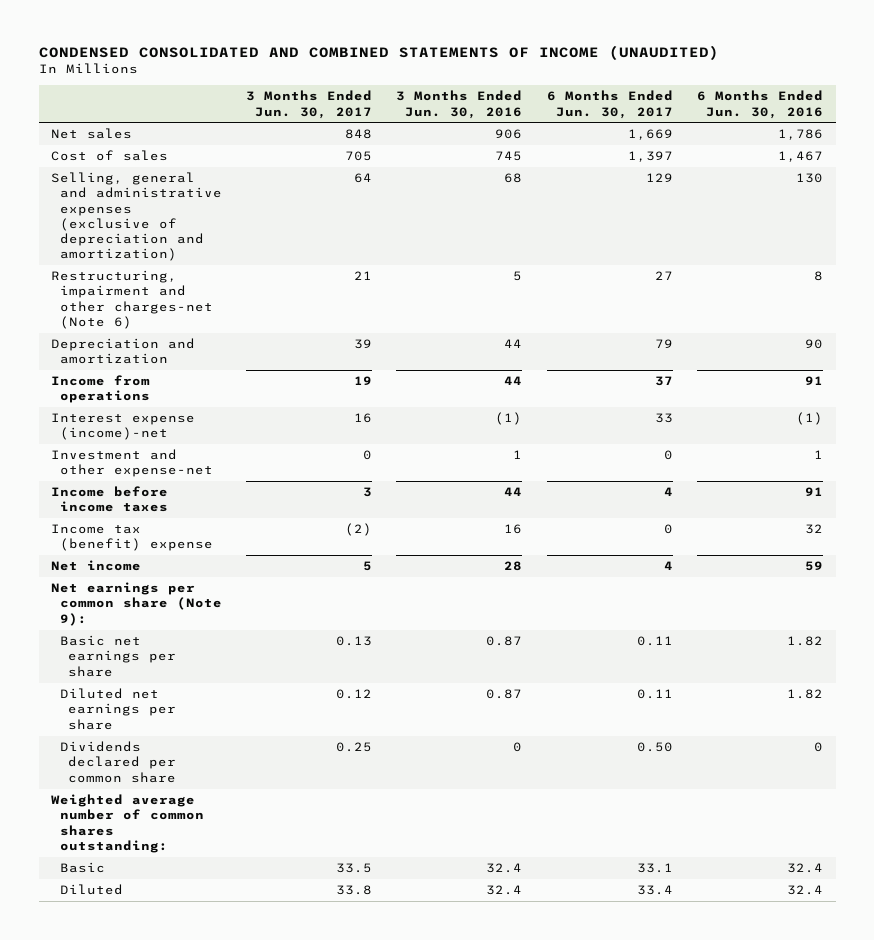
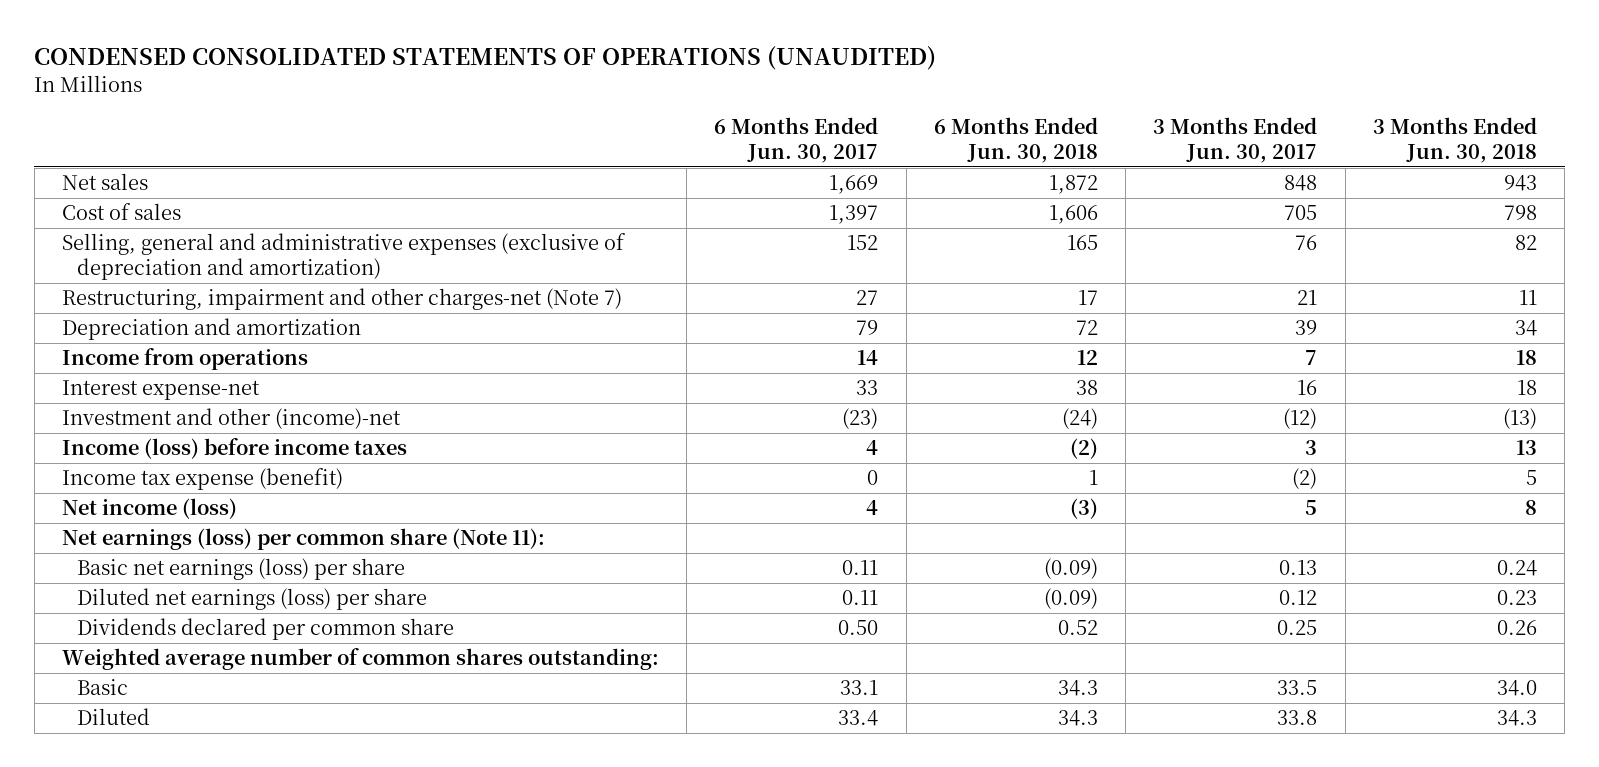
[38,45,719,61] CONDENSED CONSOLIDATED AND COMBINED STATEMENTS OF INCOME (UNAUDITED) -> [34,46,937,71] CONDENSED CONSOLIDATED STATEMENTS OF OPERATIONS (UNAUDITED)
[396,90,523,119] 3 Months Ended Jun. 30, 2016 -> none
[697,90,824,119] 6 Months Ended Jun. 30, 2016 -> none
none -> [933,117,1098,163] 6 Months Ended Jun. 30, 2018
none -> [1372,117,1537,163] 3 Months Ended Jun. 30, 2018
[353,173,372,184] 64 -> [1295,235,1318,251] 76
[645,173,673,183] 129 -> [847,235,879,251] 152
[50,270,213,329] Restructuring, impairment and other charges-net (Note 6) -> [61,288,622,311] Restructuring, impairment and other charges-net (Note 7)
[353,376,372,386] 19 -> [1305,350,1318,366] 7
[654,376,673,387] 37 -> [857,350,879,366] 14
[50,413,195,441] Interest expense (income)-net -> [61,380,260,401] Interest expense-net
[50,449,213,478] Investment and other expense-net -> [61,408,401,430] Investment and other (income)-net
[362,450,372,461] 0 -> [1283,408,1318,430] (12)
[663,450,673,461] 0 -> [842,408,879,430] (23)
[50,486,168,513] Income before income taxes -> [61,438,407,460] Income (loss) before income taxes
[50,524,213,552] Income tax (benefit) expense -> [61,468,343,491] Income tax expense (benefit)
[50,560,141,572] Net income -> [61,498,237,520] Net income (loss)
[50,582,222,626] Net earnings per common share (Note 9): -> [61,528,545,551] Net earnings (loss) per common share (Note 11):
[59,635,177,677] Basic net earnings per share -> [76,558,405,581] Basic net earnings (loss) per share
[59,688,177,730] Diluted net earnings per share -> [76,588,427,611] Diluted net earnings (loss) per share

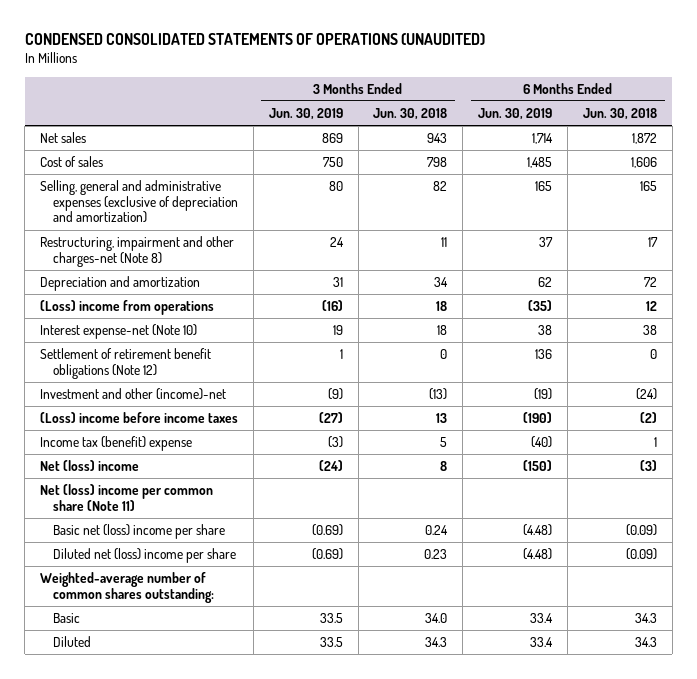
[714,117,879,163] 6 Months Ended Jun. 30, 2017 -> none
[1153,117,1318,163] 3 Months Ended Jun. 30, 2017 -> none
none -> [268,107,343,120] Jun. 30, 2019
none -> [478,107,553,120] Jun. 30, 2019
[61,288,622,311] Restructuring, impairment and other charges-net (Note 7) -> [40,235,235,267] Restructuring, impairment and other charges-net (Note 8)
[61,348,308,371] Income from operations -> [40,299,215,315] (Loss) income from operations
[61,380,260,401] Interest expense-net -> [40,323,198,339] Interest expense-net (Note 10)
none -> [40,347,212,379] Settlement of retirement benefit obligations (Note 12)
[76,618,454,641] Dividends declared per common share -> none
[61,438,407,460] Income (loss) before income taxes -> [40,411,239,423] (Loss) income before income taxes
[61,468,343,491] Income tax expense (benefit) -> [40,435,193,451] Income tax (benefit) expense
[61,498,237,520] Net income (loss) -> [40,459,140,471] Net (loss) income
[61,528,545,551] Net earnings (loss) per common share (Note 11): -> [40,483,214,511] Net (loss) income per common share (Note 11)
[76,558,405,581] Basic net earnings (loss) per share -> [52,523,225,539] Basic net (loss) income per share
[76,588,427,611] Diluted net earnings (loss) per share -> [52,547,236,563] Diluted net (loss) income per share
[61,648,659,671] Weighted average number of common shares outstanding: -> [40,571,214,603] Weighted-average number of common shares outstanding:

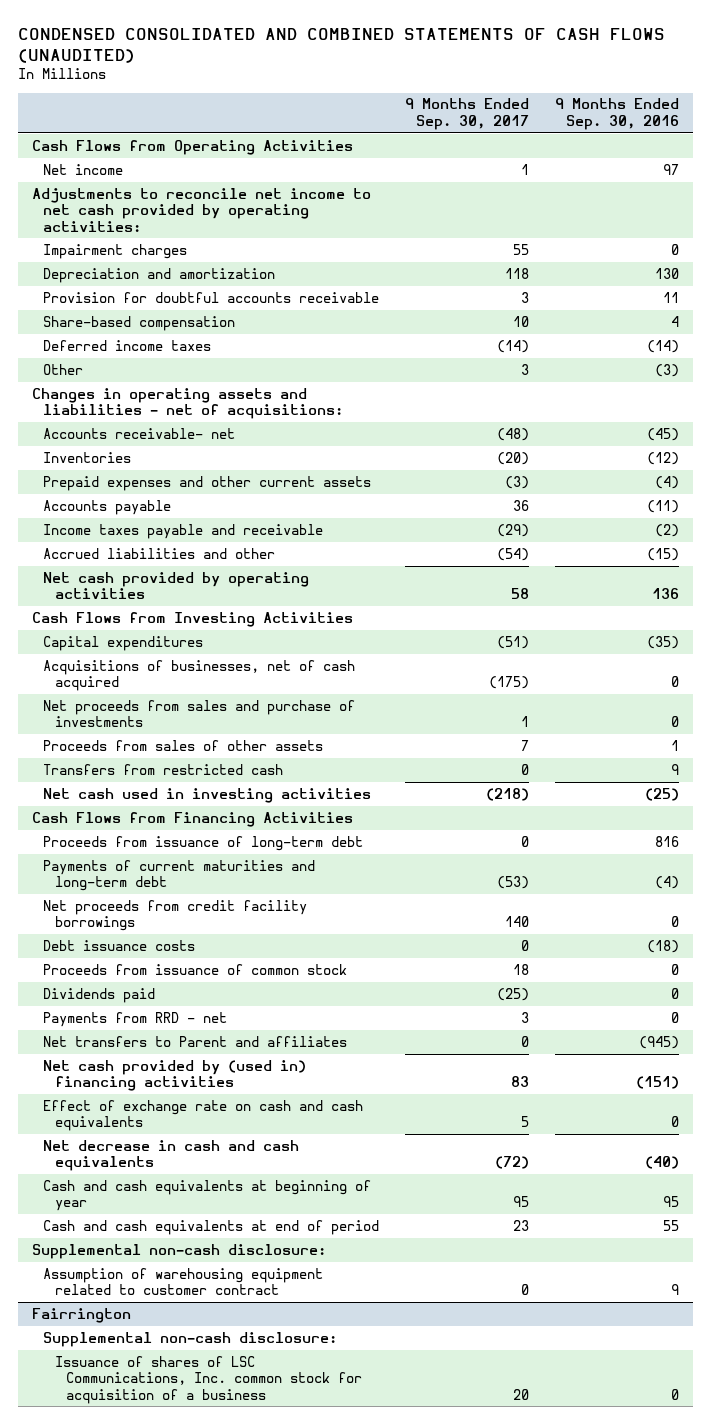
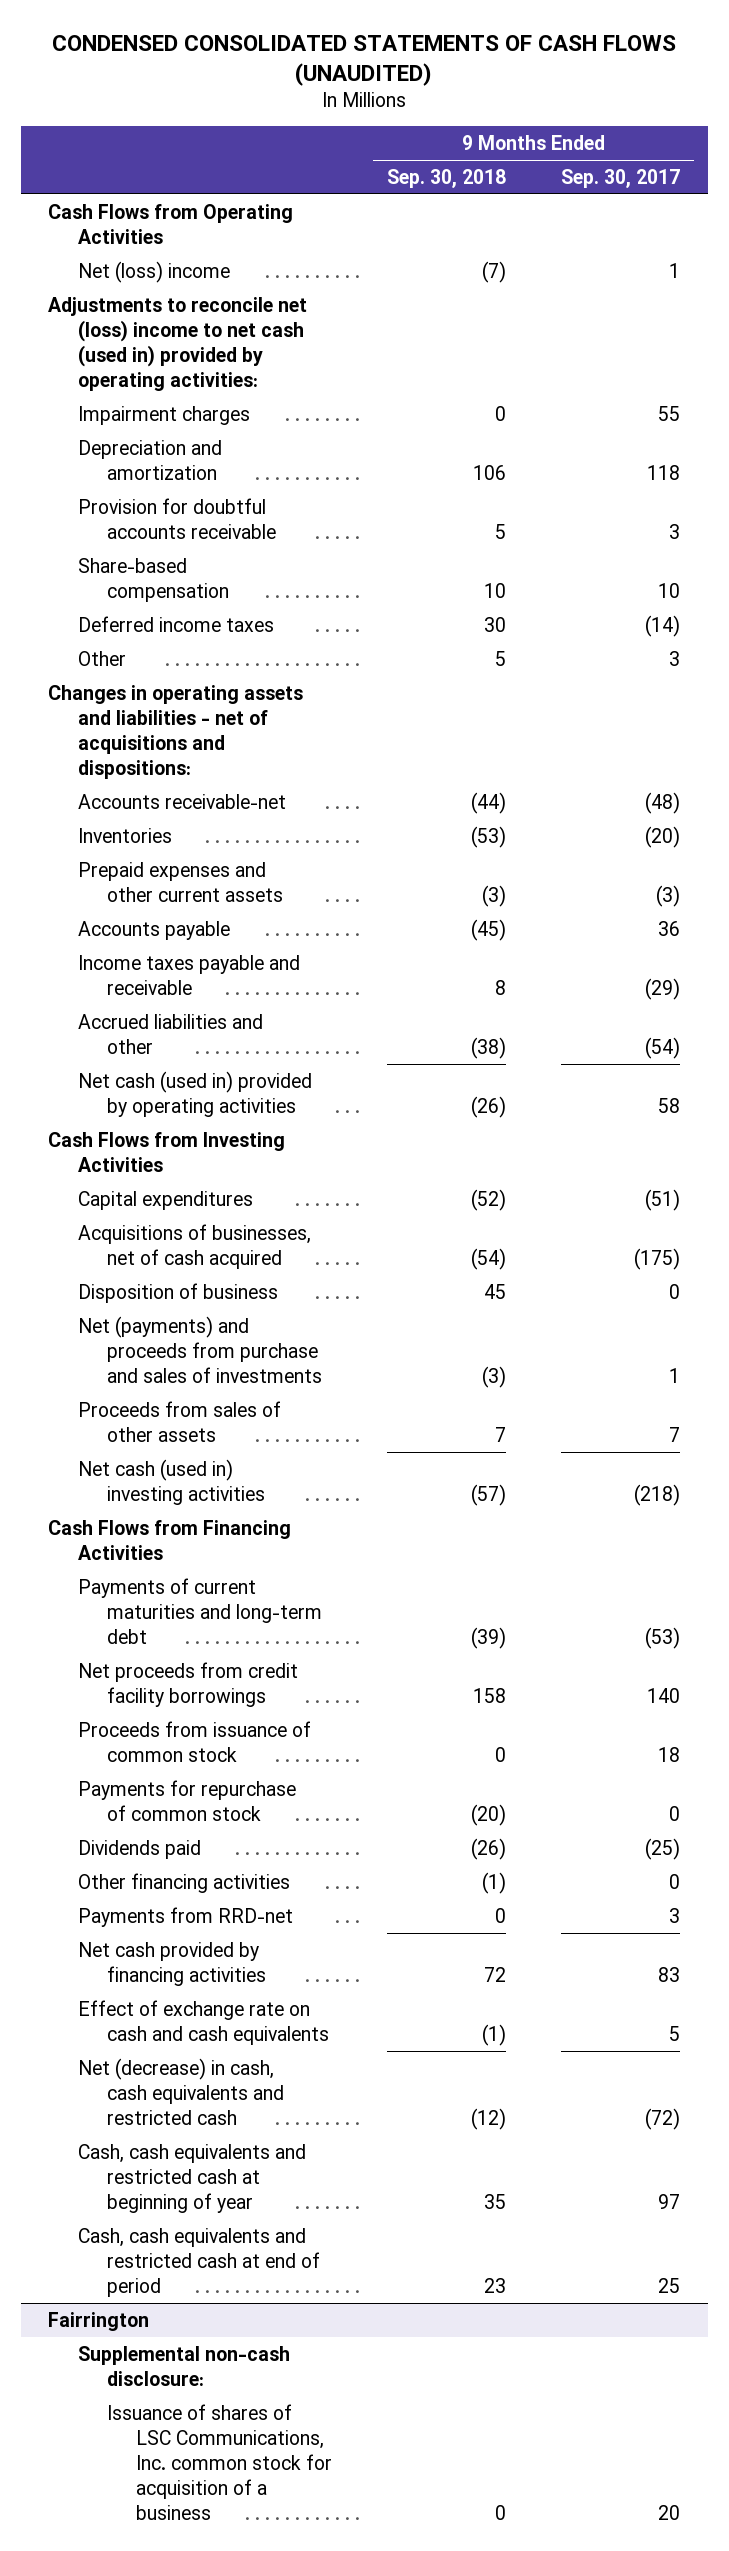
[18,27,666,63] CONDENSED CONSOLIDATED AND COMBINED STATEMENTS OF CASH FLOWS (UNAUDITED) -> [52,34,677,86] CONDENSED CONSOLIDATED STATEMENTS OF CASH FLOWS (UNAUDITED)
[555,98,680,130] 9 Months Ended Sep. 30, 2016 -> none
none -> [387,168,507,188] Sep. 30, 2018
[43,163,124,175] Net income -> [77,260,230,283] Net (loss) income
[31,187,371,232] Adjustments to reconcile net income to net cash provided by operating activities: -> [48,296,308,391] Adjustments to reconcile net (loss) income to net cash (used in) provided by operating activities:
[31,387,344,420] Changes in operating assets and liabilities - net of acquisitions: -> [48,684,304,779] Changes in operating assets and liabilities - net of acquisitions and dispositions:
[43,427,236,439] Accounts receivable- net -> [77,793,286,809] Accounts receivable-net
[43,571,310,600] Net cash provided by operating activities -> [77,1070,312,1117] Net cash (used in) provided by operating activities
none -> [77,1282,278,1303] Disposition of business
[43,699,356,728] Net proceeds from sales and purchase of investments -> [77,1315,322,1383] Net (payments) and proceeds from purchase and sales of investments
[43,763,284,775] Transfers from restricted cash -> none
[43,787,372,803] Net cash used in investing activities -> [77,1458,265,1505] Net cash (used in) investing activities
[43,835,364,851] Proceeds from issuance of long-term debt -> none
[43,939,196,951] Debt issuance costs -> none
none -> [77,1779,296,1821] Payments for repurchase of common stock
[43,1035,348,1047] Net transfers to Parent and affiliates -> none
none -> [77,1872,290,1893] Other financing activities
[43,1011,228,1027] Payments from RRD - net -> [77,1906,293,1927] Payments from RRD-net
[43,1059,307,1092] Net cash provided by (used in) financing activities -> [77,1941,266,1986] Net cash provided by financing activities
[31,1243,326,1259] Supplemental non-cash disclosure: -> none
[43,1267,324,1296] Assumption of warehousing equipment related to customer contract -> none
[43,1139,300,1172] Net decrease in cash and cash equivalents -> [77,2057,284,2125] Net (decrease) in cash, cash equivalents and restricted cash
[43,1179,372,1212] Cash and cash equivalents at beginning of year -> [77,2143,306,2213] Cash, cash equivalents and restricted cash at beginning of year
[513,1196,530,1208] 95 -> [658,2193,681,2209] 97
[43,1219,380,1235] Cash and cash equivalents at end of period -> [77,2227,320,2297] Cash, cash equivalents and restricted cash at end of period
[513,1219,530,1231] 23 -> [658,2277,681,2293] 25

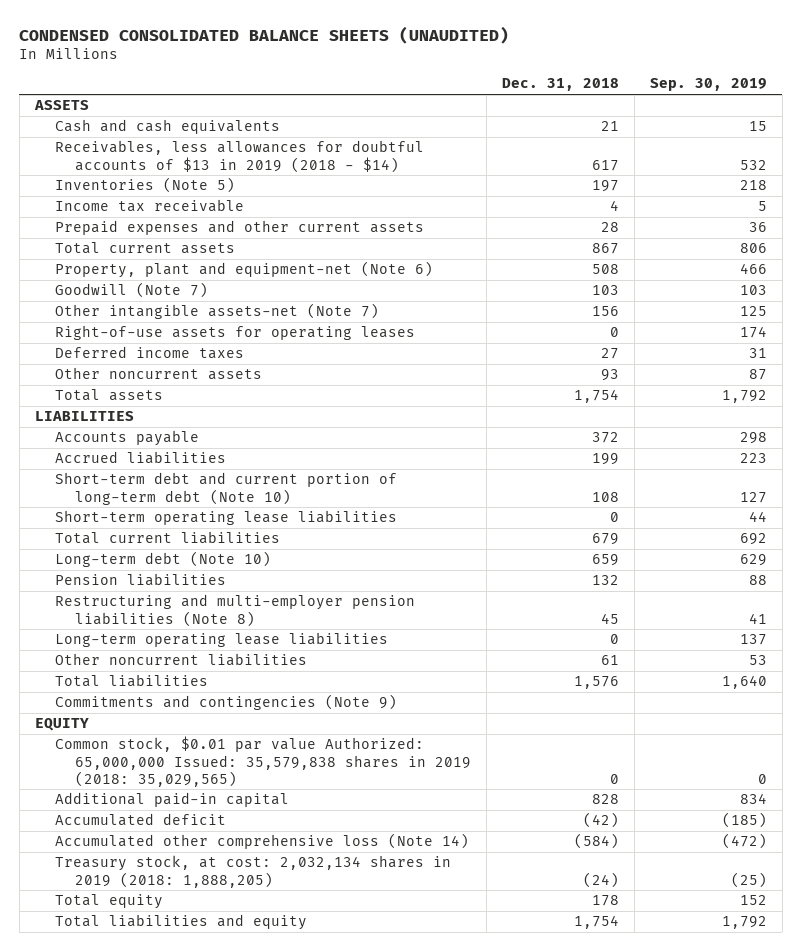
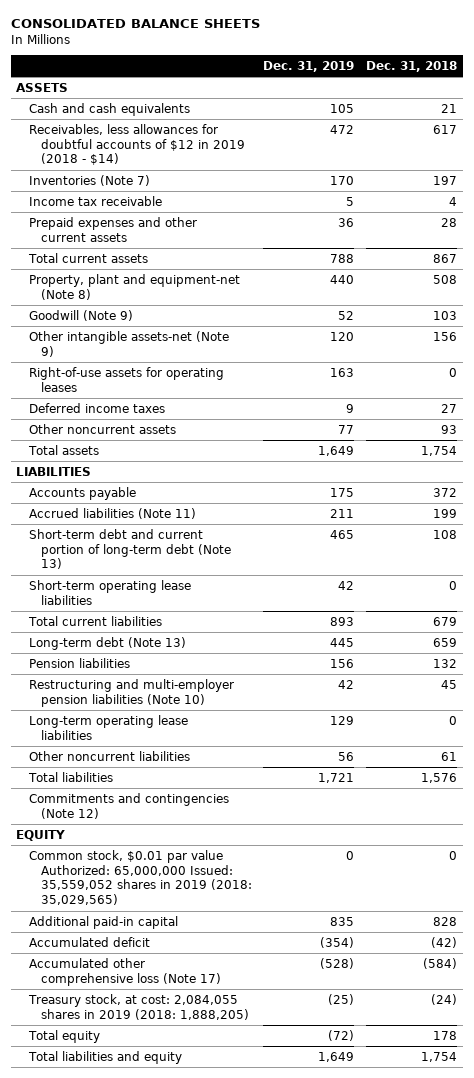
[19,25,510,44] CONDENSED CONSOLIDATED BALANCE SHEETS (UNAUDITED) -> [10,19,260,29] CONSOLIDATED BALANCE SHEETS
[649,78,767,92] Sep. 30, 2019 -> none
none -> [263,60,355,72] Dec. 31, 2019
[54,140,424,173] Receivables, less allowances for doubtful accounts of $13 in 2019 (2018 - $14) -> [28,123,245,166] Receivables, less allowances for doubtful accounts of $12 in 2019 (2018 - $14)
[54,177,235,194] Inventories (Note 5) -> [28,174,150,186] Inventories (Note 7)
[54,261,433,279] Property, plant and equipment-net (Note 6) -> [28,273,240,300] Property, plant and equipment-net (Note 8)
[54,282,208,299] Goodwill (Note 7) -> [28,309,133,321] Goodwill (Note 9)
[54,303,379,320] Other intangible assets-net (Note 7) -> [28,330,229,357] Other intangible assets-net (Note 9)
[54,451,226,465] Accrued liabilities -> [28,507,196,519] Accrued liabilities (Note 11)
[54,472,397,505] Short-term debt and current portion of long-term debt (Note 10) -> [28,528,231,570] Short-term debt and current portion of long-term debt (Note 13)
[54,551,271,568] Long-term debt (Note 10) -> [28,636,186,650] Long-term debt (Note 13)
[54,594,415,627] Restructuring and multi-employer pension liabilities (Note 8) -> [28,678,234,707] Restructuring and multi-employer pension liabilities (Note 10)
[54,694,397,711] Commitments and contingencies (Note 9) -> [28,792,229,819] Commitments and contingencies (Note 12)
[54,736,471,787] Common stock, $0.01 par value Authorized: 65,000,000 Issued: 35,579,838 shares in 2019 (2018: 35,029,565) -> [28,849,252,906] Common stock, $0.01 par value Authorized: 65,000,000 Issued: 35,559,052 shares in 2019 (2018: 35,029,565)
[54,833,469,850] Accumulated other comprehensive loss (Note 14) -> [28,957,221,986] Accumulated other comprehensive loss (Note 17)
[54,855,451,888] Treasury stock, at cost: 2,032,134 shares in 2019 (2018: 1,888,205) -> [27,993,249,1020] Treasury stock, at cost: 2,084,055 shares in 2019 (2018: 1,888,205)

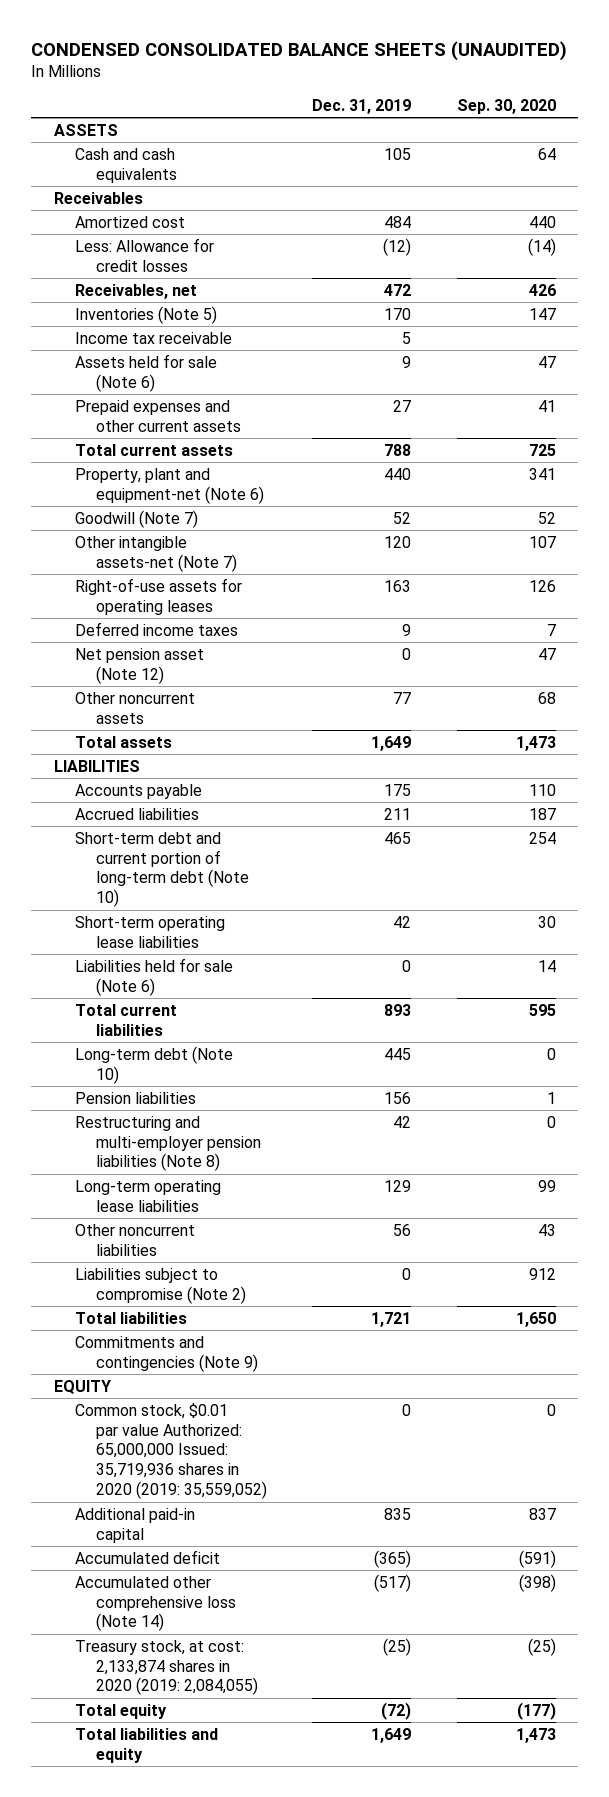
[10,19,260,29] CONSOLIDATED BALANCE SHEETS -> [30,40,567,61] CONDENSED CONSOLIDATED BALANCE SHEETS (UNAUDITED)
[366,60,458,72] Dec. 31, 2018 -> none
none -> [456,98,556,114] Sep. 30, 2020
none -> [53,191,143,204] Receivables
none -> [74,215,185,228] Amortized cost
none -> [74,237,214,272] Less: Allowance for credit losses
[28,123,245,166] Receivables, less allowances for doubtful accounts of $12 in 2019 (2018 - $14) -> [74,283,197,299] Receivables, net
[28,174,150,186] Inventories (Note 7) -> [74,305,217,324] Inventories (Note 5)
none -> [74,353,217,392] Assets held for sale (Note 6)
[338,217,355,227] 36 -> [393,399,412,412] 27
[28,273,240,300] Property, plant and equipment-net (Note 8) -> [74,467,264,504] Property, plant and equipment-net (Note 6)
[28,309,133,321] Goodwill (Note 9) -> [74,509,198,528] Goodwill (Note 7)
[28,330,229,357] Other intangible assets-net (Note 9) -> [74,535,237,572] Other intangible assets-net (Note 7)
none -> [74,647,204,684] Net pension asset (Note 12)
[28,507,196,519] Accrued liabilities (Note 11) -> [74,807,199,820] Accrued liabilities
[28,528,231,570] Short-term debt and current portion of long-term debt (Note 13) -> [74,831,249,908] Short-term debt and current portion of long-term debt (Note 10)
none -> [74,957,233,996] Liabilities held for sale (Note 6)
[28,636,186,650] Long-term debt (Note 13) -> [74,1045,233,1084] Long-term debt (Note 10)
[28,678,234,707] Restructuring and multi-employer pension liabilities (Note 10) -> [74,1115,261,1172] Restructuring and multi-employer pension liabilities (Note 8)
none -> [74,1267,246,1304] Liabilities subject to compromise (Note 2)
[28,792,229,819] Commitments and contingencies (Note 12) -> [74,1335,258,1372] Commitments and contingencies (Note 9)
[28,849,252,906] Common stock, $0.01 par value Authorized: 65,000,000 Issued: 35,559,052 shares in 2019 (2018: 35,029,565) -> [74,1402,267,1500] Common stock, $0.01 par value Authorized: 65,000,000 Issued: 35,719,936 shares in 2020 (2019: 35,559,052)
[320,936,355,948] (354) -> [374,1549,412,1568] (365)
[28,957,221,986] Accumulated other comprehensive loss (Note 17) -> [74,1575,236,1632] Accumulated other comprehensive loss (Note 14)
[320,957,355,969] (528) -> [374,1573,412,1592] (517)
[27,993,249,1020] Treasury stock, at cost: 2,084,055 shares in 2019 (2018: 1,888,205) -> [74,1639,258,1696] Treasury stock, at cost: 2,133,874 shares in 2020 (2019: 2,084,055)

